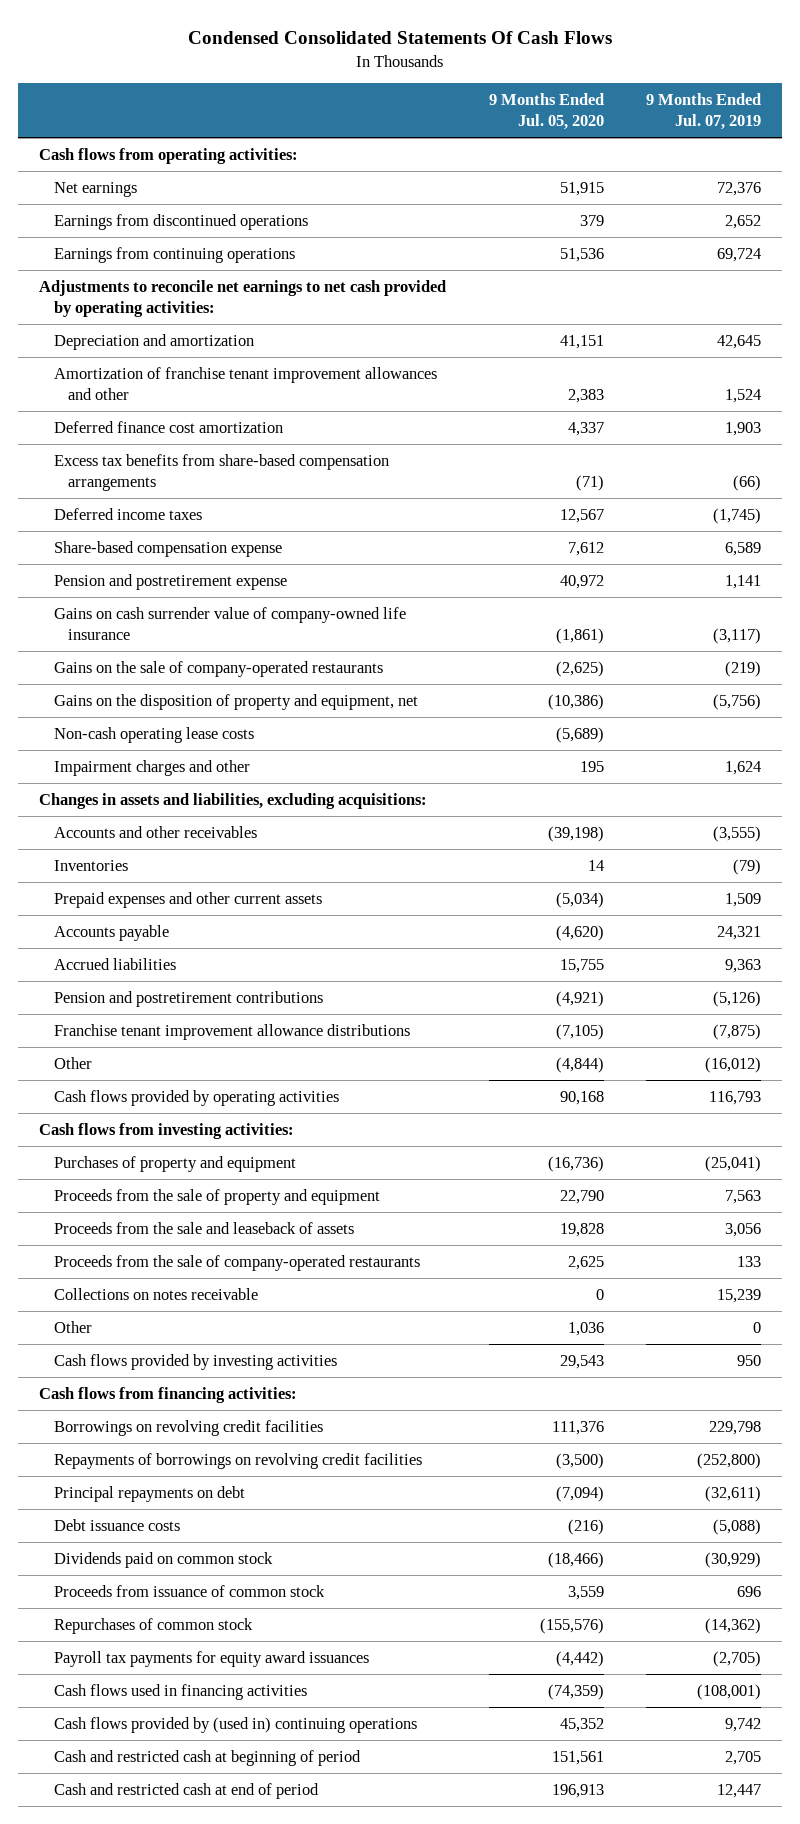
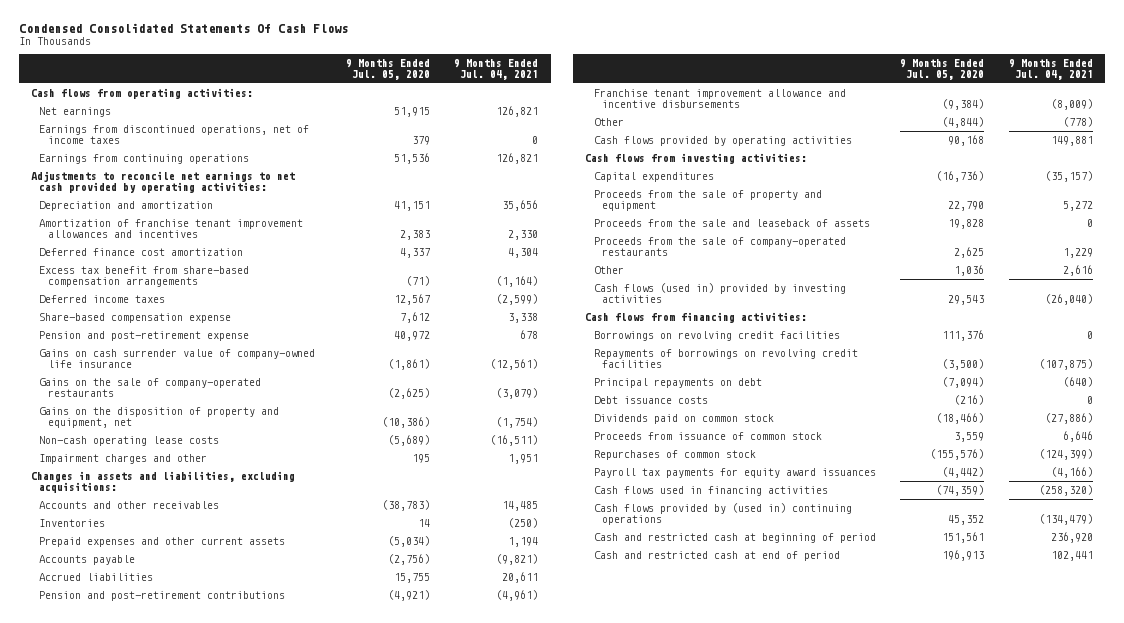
[645,93,761,131] 9 Months Ended Jul. 07, 2019 -> none
none -> [454,58,539,81] 9 Months Ended Jul. 04, 2021
[53,213,308,230] Earnings from discontinued operations -> [39,124,310,145] Earnings from discontinued operations, net of income taxes
[53,366,437,400] Amortization of franchise tenant improvement allowances and other -> [39,218,304,239] Amortization of franchise tenant improvement allowances and incentives
[53,453,389,491] Excess tax benefits from share-based compensation arrangements -> [39,265,250,288] Excess tax benefit from share-based compensation arrangements
[53,573,287,590] Pension and postretirement expense -> [39,330,250,341] Pension and post-retirement expense
[547,825,604,842] (39,198) -> [381,499,430,511] (38,783)
[555,924,604,941] (4,620) -> [387,553,430,565] (2,756)
[53,990,323,1007] Pension and postretirement contributions -> [39,590,286,601] Pension and post-retirement contributions
[53,1023,410,1040] Franchise tenant improvement allowance distributions -> [593,88,846,109] Franchise tenant improvement allowance and incentive disbursements
[555,1023,604,1040] (7,105) -> [942,99,985,111] (9,384)
[53,1155,296,1172] Purchases of property and equipment -> [593,171,714,182] Capital expenditures
[53,1287,258,1300] Collections on notes receivable -> none
[53,1353,337,1370] Cash flows provided by investing activities -> [593,282,846,304] Cash flows (used in) provided by investing activities

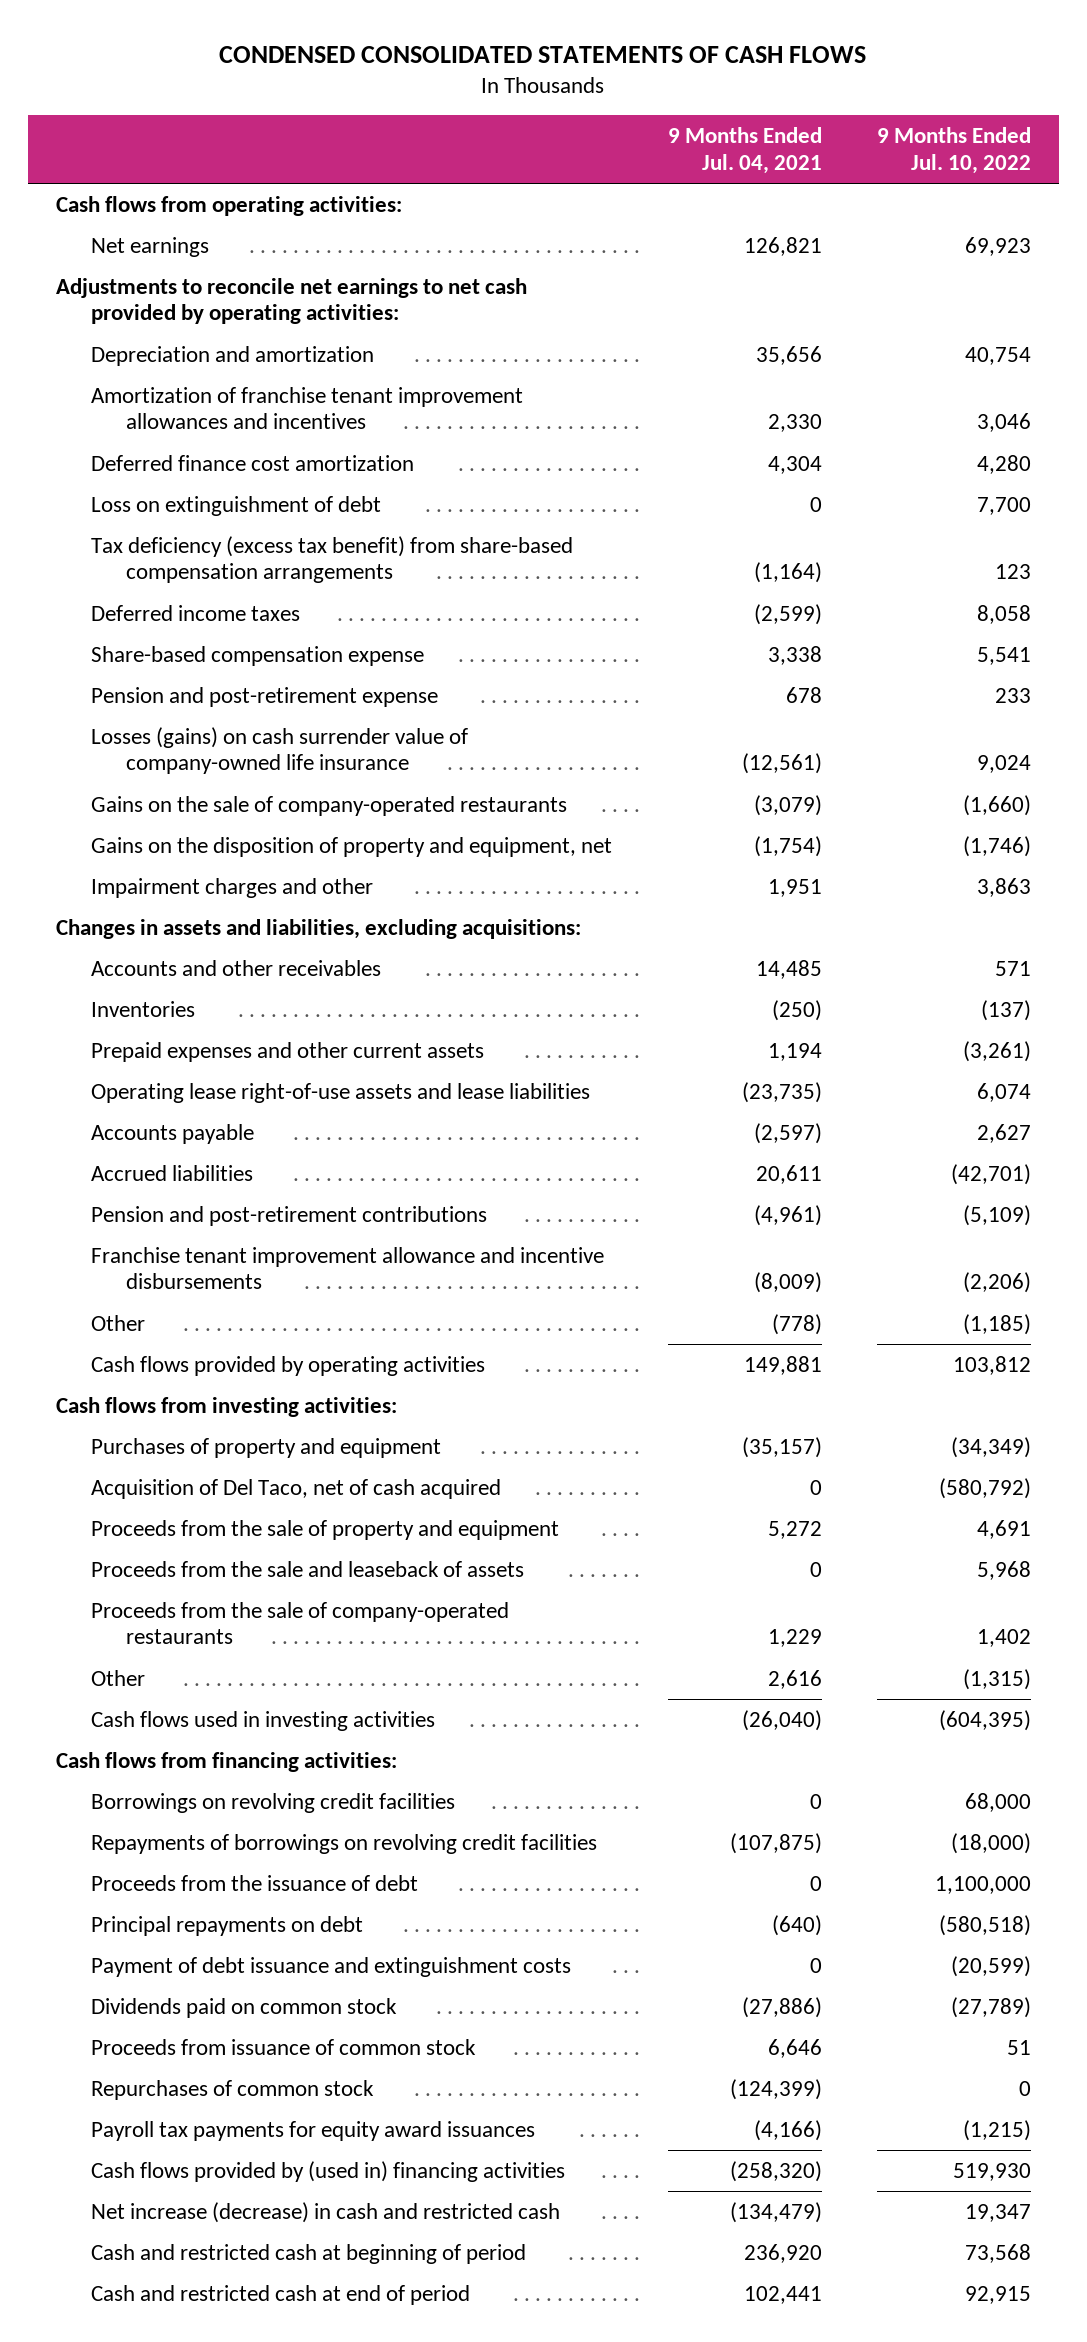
[18,22,348,33] Condensed Consolidated Statements Of Cash Flows -> [219,45,867,63] CONDENSED CONSOLIDATED STATEMENTS OF CASH FLOWS
[345,58,430,81] 9 Months Ended Jul. 05, 2020 -> none
none -> [876,127,1031,174] 9 Months Ended Jul. 10, 2022
[39,124,310,145] Earnings from discontinued operations, net of income taxes -> none
[39,153,250,164] Earnings from continuing operations -> none
none -> [91,495,382,516] Loss on extinguishment of debt
[39,265,250,288] Excess tax benefit from share-based compensation arrangements -> [91,535,574,584] Tax deficiency (excess tax benefit) from share-based compensation arrangements
[39,348,316,369] Gains on cash surrender value of company-owned life insurance -> [91,726,469,775] Losses (gains) on cash surrender value of company-owned life insurance
[39,435,220,446] Non-cash operating lease costs -> none
none -> [91,1082,591,1103] Operating lease right-of-use assets and lease liabilities
[496,553,539,565] (9,821) -> [753,1122,822,1144] (2,597)
[593,171,714,182] Capital expenditures -> [91,1437,442,1458] Purchases of property and equipment
none -> [91,1478,502,1499] Acquisition of Del Taco, net of cash acquired
[593,282,846,304] Cash flows (used in) provided by investing activities -> [91,1710,436,1731] Cash flows used in investing activities
none -> [91,1874,419,1891] Proceeds from the issuance of debt
[593,395,708,404] Debt issuance costs -> [91,1956,572,1977] Payment of debt issuance and extinguishment costs
[593,485,828,496] Cash flows used in financing activities -> [91,2160,566,2182] Cash flows provided by (used in) financing activities
[593,502,852,526] Cash flows provided by (used in) continuing operations -> [91,2201,561,2223] Net increase (decrease) in cash and restricted cash

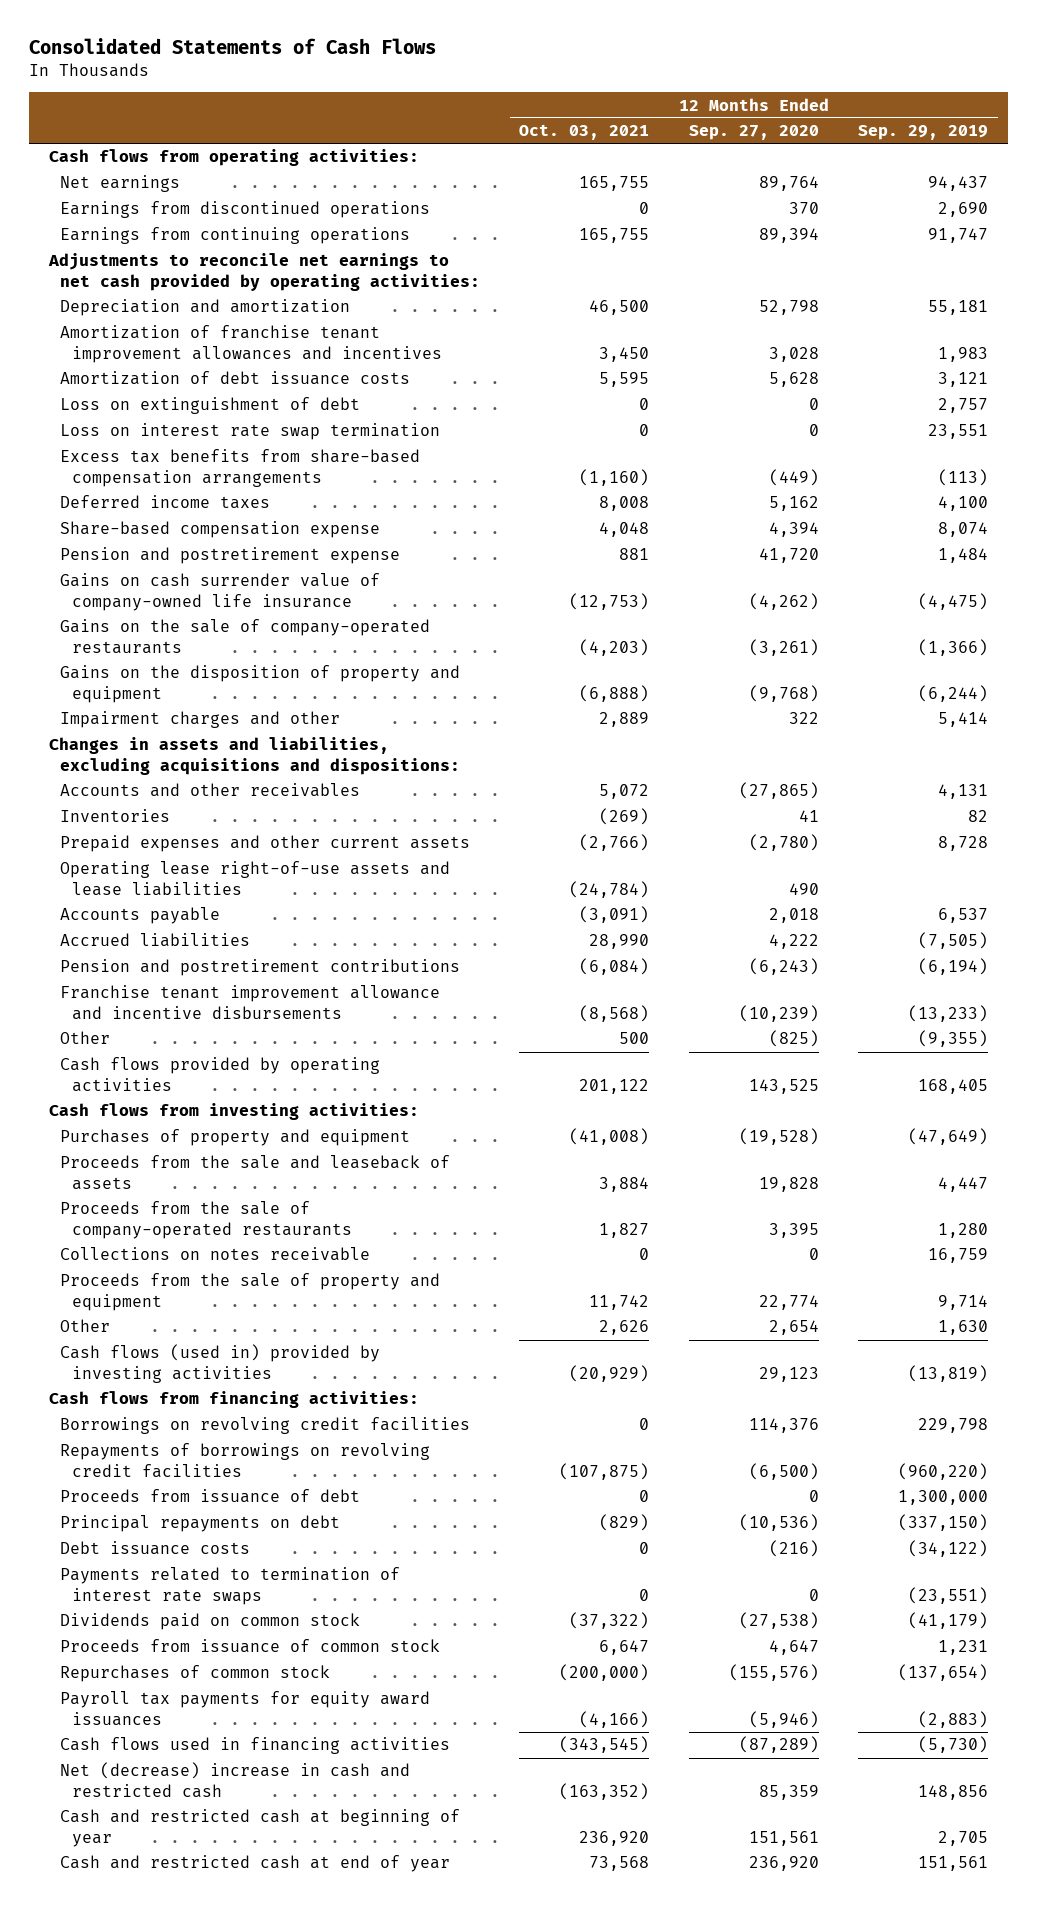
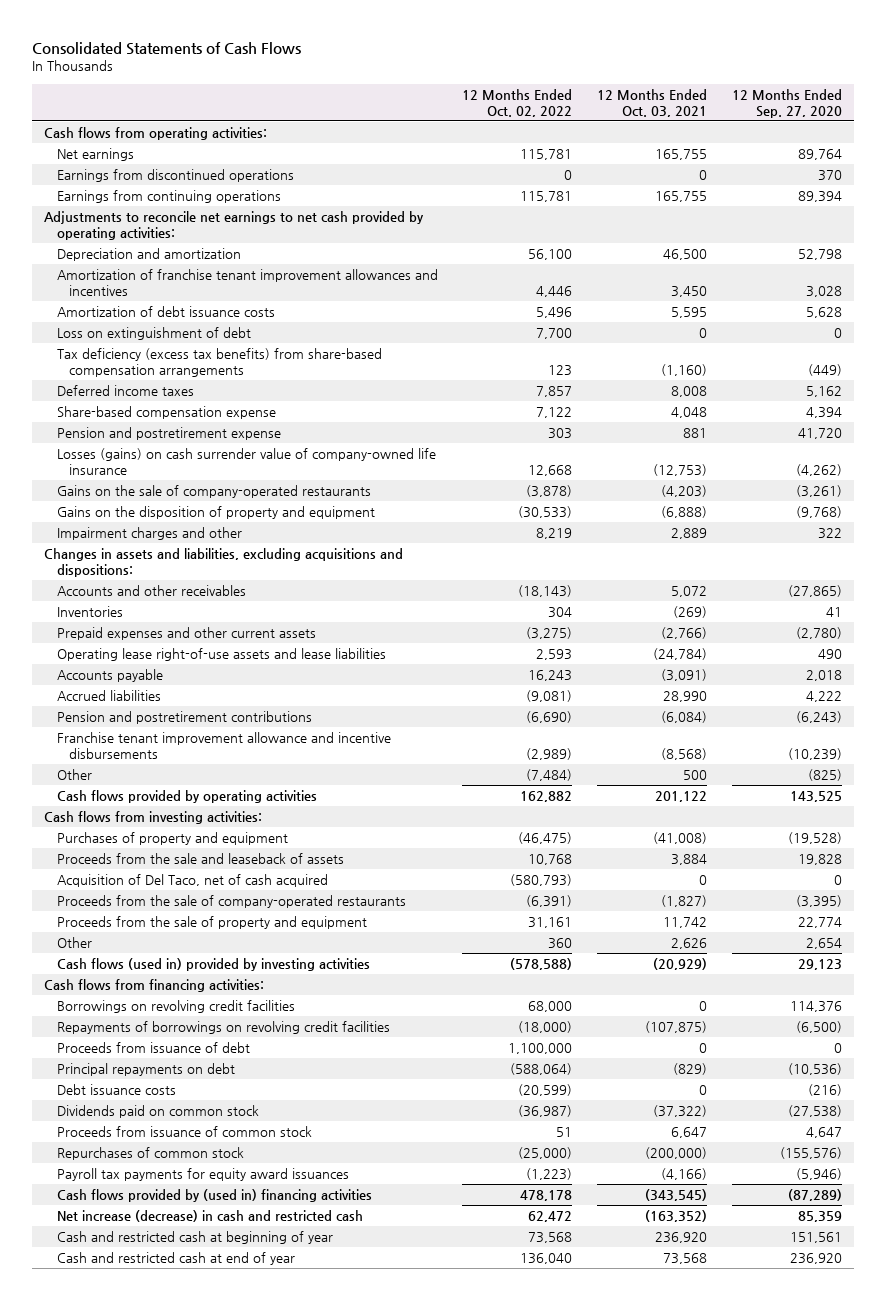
[857,125,988,141] Sep. 29, 2019 -> none
none -> [462,88,573,117] 12 Months Ended Oct. 02, 2022
[60,423,441,441] Loss on interest rate swap termination -> none
[60,449,421,488] Excess tax benefits from share-based compensation arrangements -> [56,348,382,377] Tax deficiency (excess tax benefits) from share-based compensation arrangements
[60,573,381,612] Gains on cash surrender value of company-owned life insurance -> [56,448,436,475] Losses (gains) on cash surrender value of company-owned life insurance
[60,1247,371,1262] Collections on notes receivable -> none
none -> [56,874,328,888] Acquisition of Del Taco, net of cash acquired
[599,1223,650,1239] 1,827 -> [661,895,708,908] (1,827)
[768,1223,819,1239] 3,395 -> [795,895,842,908] (3,395)
[60,1567,401,1606] Payments related to termination of interest rate swaps -> none
[60,1737,451,1755] Cash flows used in financing activities -> [56,1189,372,1203] Cash flows provided by (used in) financing activities
[60,1762,411,1799] Net (decrease) increase in cash and restricted cash -> [56,1210,363,1223] Net increase (decrease) in cash and restricted cash

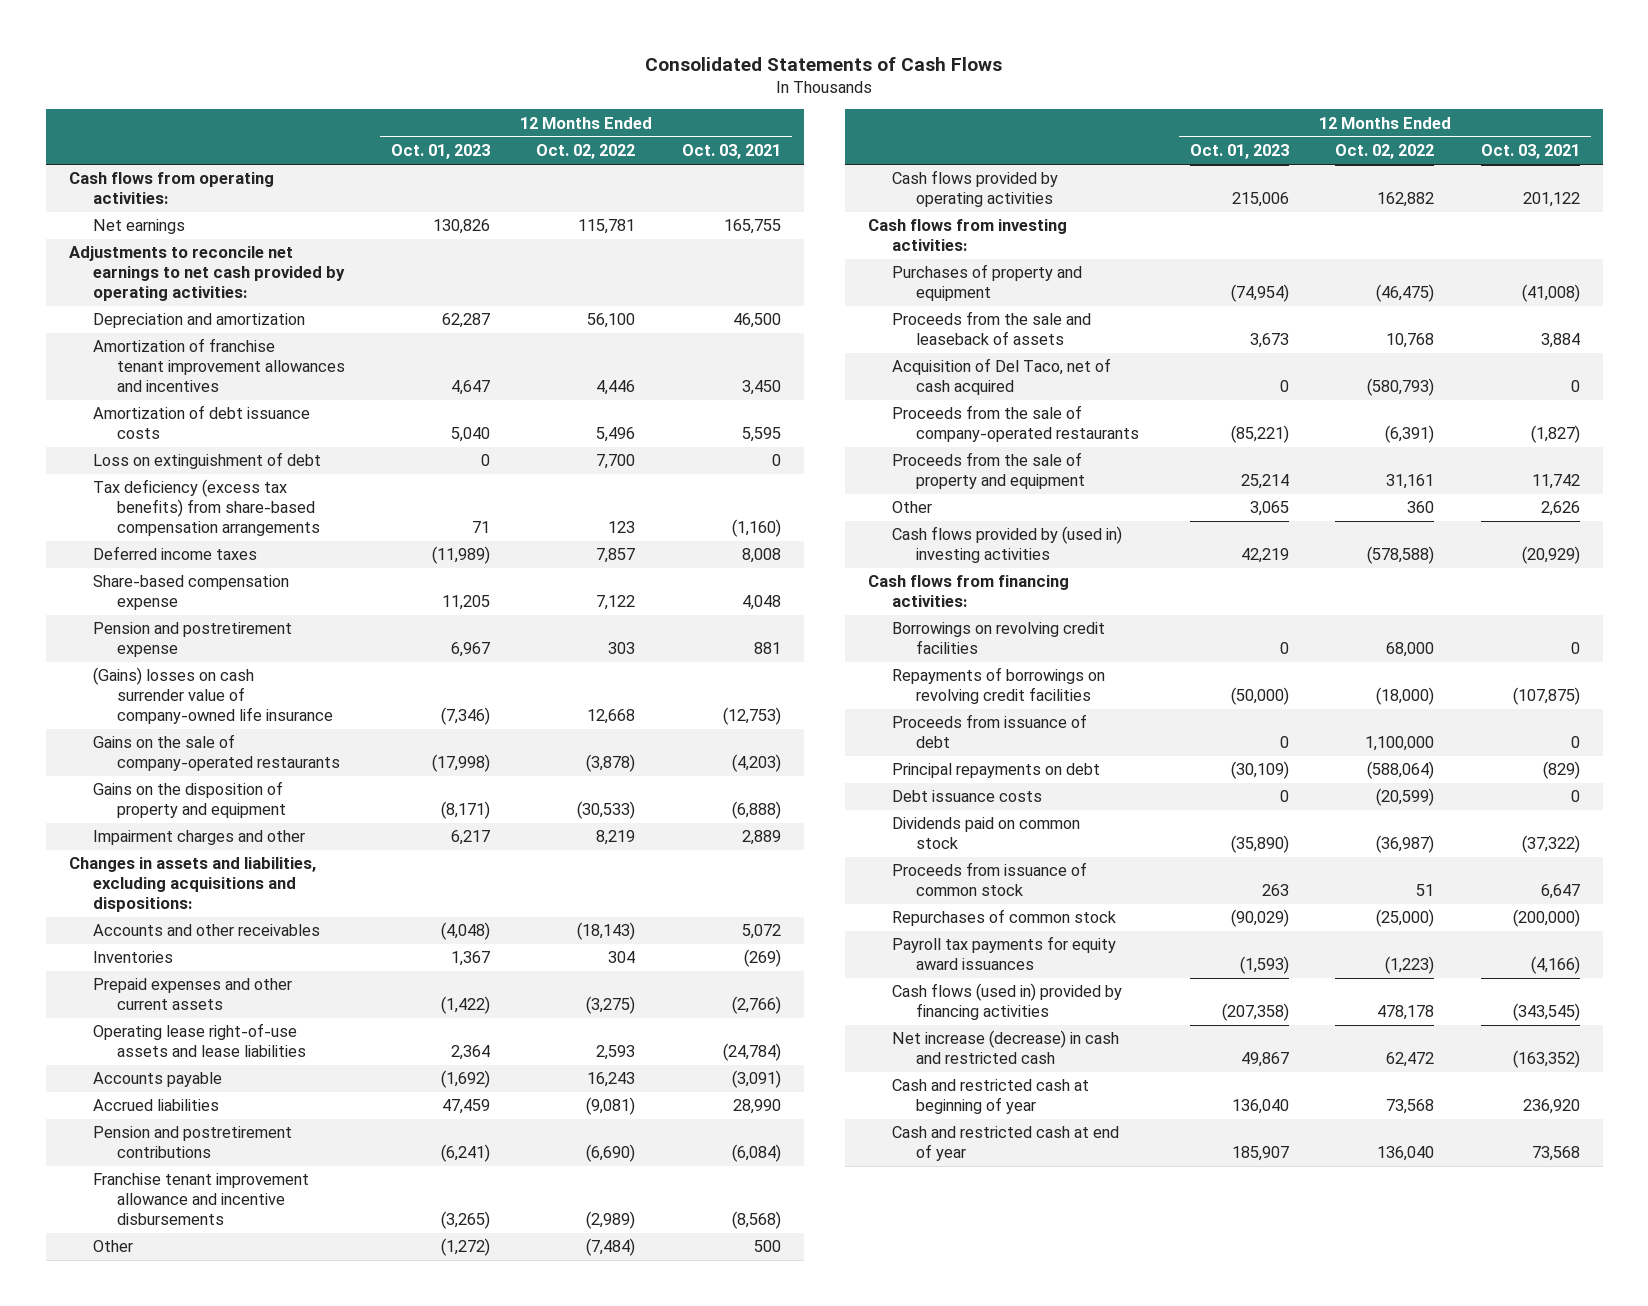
[731,88,842,118] 12 Months Ended Sep. 27, 2020 -> none
none -> [391,144,491,160] Oct. 01, 2023
[56,169,294,183] Earnings from discontinued operations -> none
[56,190,281,204] Earnings from continuing operations -> none
[56,448,436,475] Losses (gains) on cash surrender value of company-owned life insurance -> [92,667,334,725] (Gains) losses on cash surrender value of company-owned life insurance
[56,958,370,972] Cash flows (used in) provided by investing activities -> [891,526,1122,564] Cash flows provided by (used in) investing activities
[56,1189,372,1203] Cash flows provided by (used in) financing activities -> [891,983,1122,1021] Cash flows (used in) provided by financing activities

